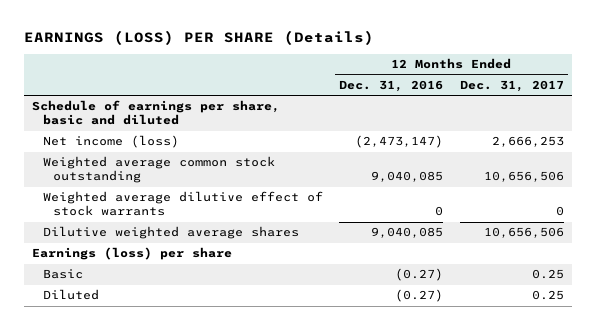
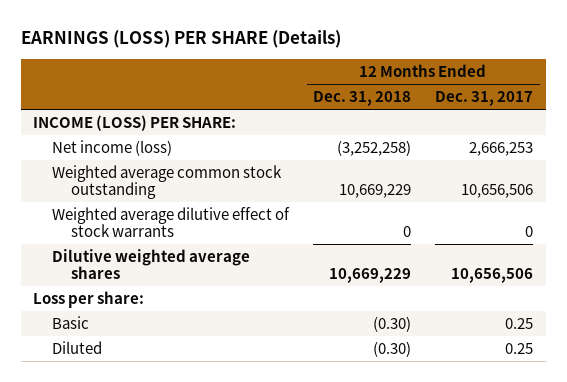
[339,79,444,92] Dec. 31, 2016 -> none
none -> [313,91,412,107] Dec. 31, 2018
[32,100,281,126] Schedule of earnings per share, basic and diluted -> none
none -> [33,114,237,131] INCOME (LOSS) PER SHARE:
[32,247,233,261] Earnings (loss) per share -> [33,290,145,308] Loss per share:

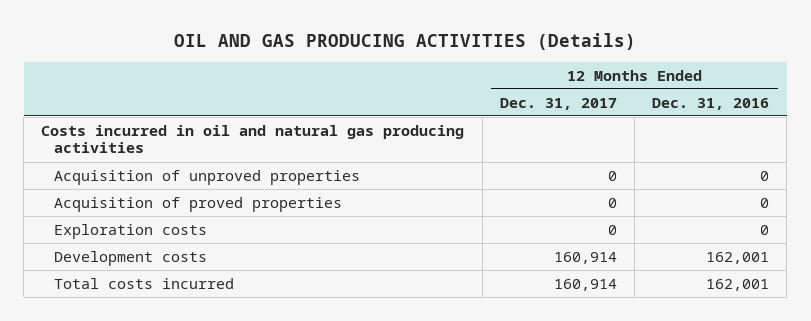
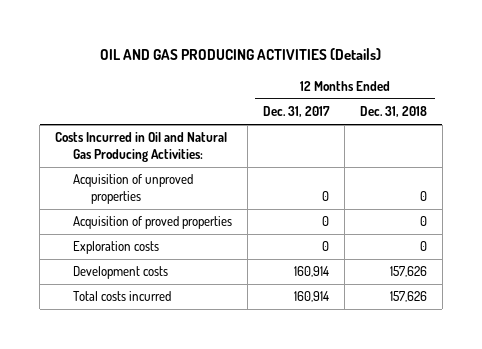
[652,97,770,110] Dec. 31, 2016 -> none
none -> [359,106,427,118] Dec. 31, 2018
[41,124,465,154] Costs incurred in oil and natural gas producing activities -> [55,132,228,163] Costs Incurred in Oil and Natural Gas Producing Activities:

